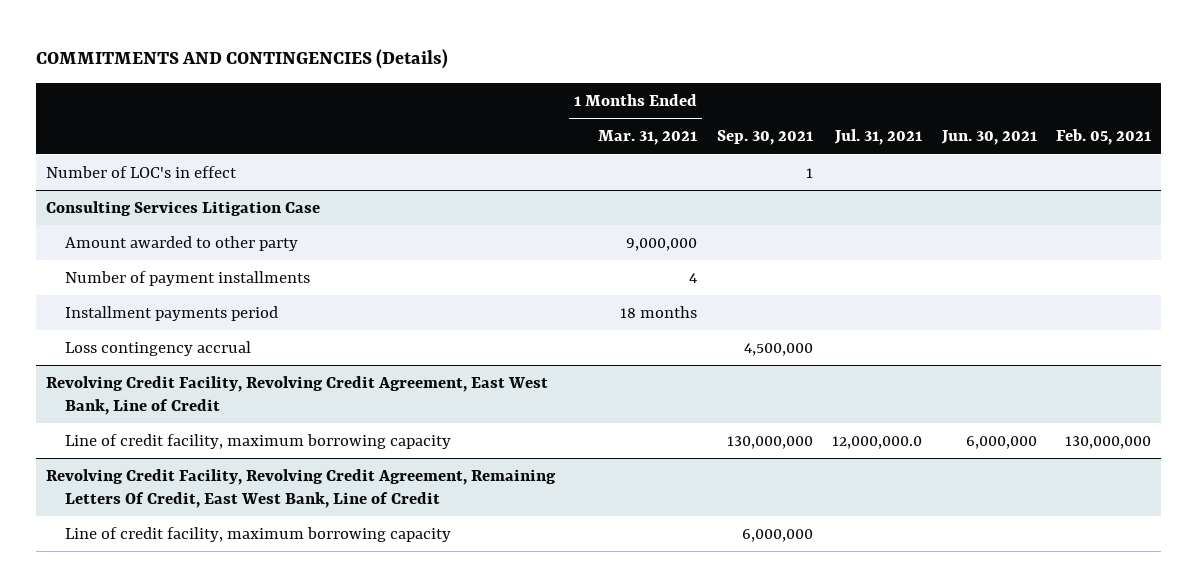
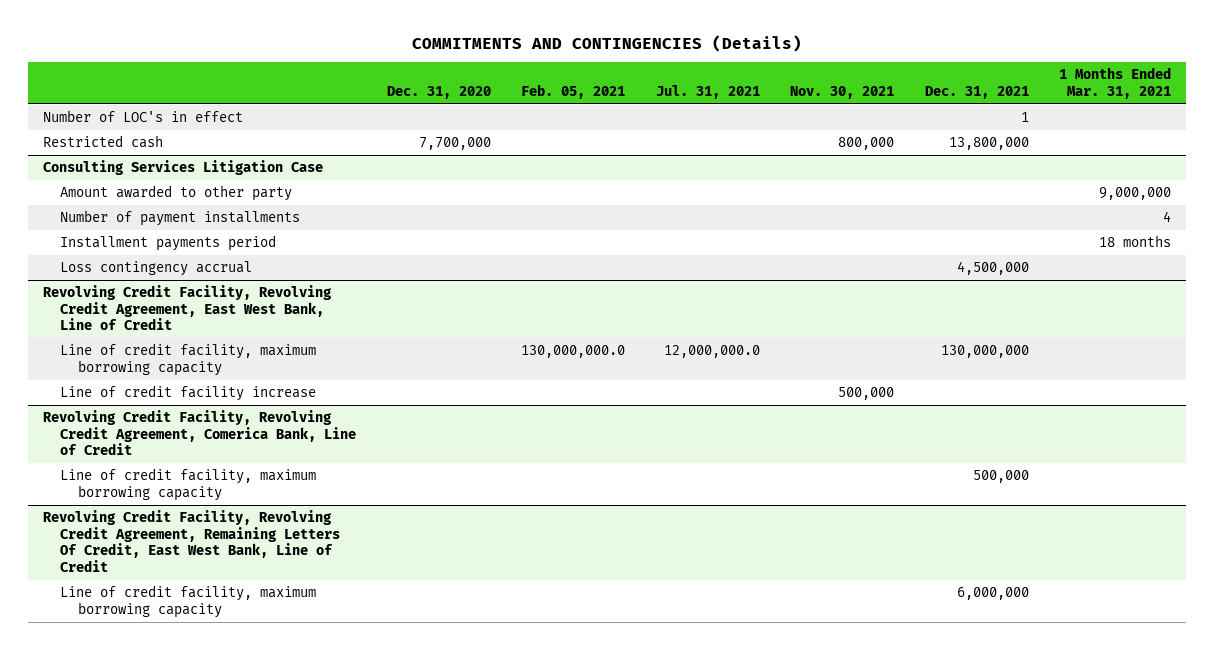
[716,130,813,146] Sep. 30, 2021 -> none
[940,130,1037,146] Jun. 30, 2021 -> none
none -> [386,85,491,99] Dec. 31, 2020
none -> [790,85,895,99] Nov. 30, 2021
none -> [924,85,1029,99] Dec. 31, 2021
none -> [42,135,163,149] Restricted cash
[1065,435,1152,449] 130,000,000 -> [521,345,626,359] 130,000,000.0
none -> [60,385,317,402] Line of credit facility increase
none -> [42,410,357,456] Revolving Credit Facility, Revolving Credit Agreement, Comerica Bank, Line of Credit
none -> [60,468,317,501] Line of credit facility, maximum borrowing capacity

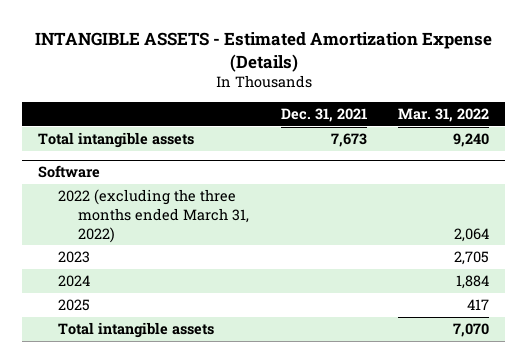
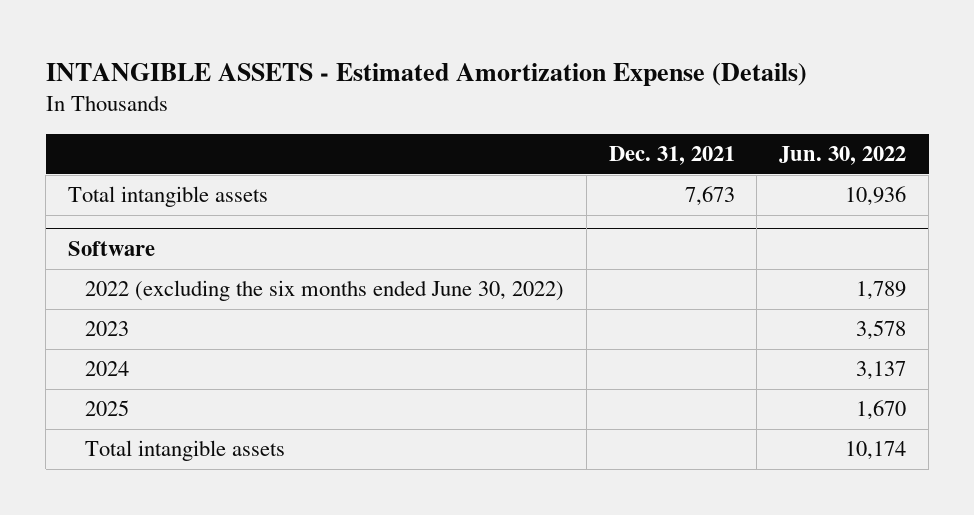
[398,108,490,123] Mar. 31, 2022 -> none
none -> [779,146,907,166] Jun. 30, 2022
[58,189,250,243] 2022 (excluding the three months ended March 31, 2022) -> [84,280,564,302] 2022 (excluding the six months ended June 30, 2022)

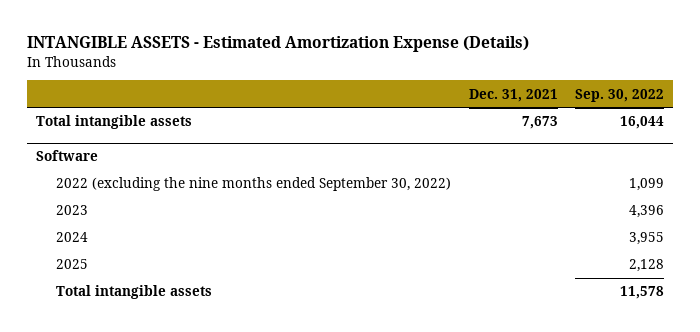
[779,146,907,166] Jun. 30, 2022 -> none
none -> [575,88,665,102] Sep. 30, 2022
[84,280,564,302] 2022 (excluding the six months ended June 30, 2022) -> [56,177,452,192] 2022 (excluding the nine months ended September 30, 2022)

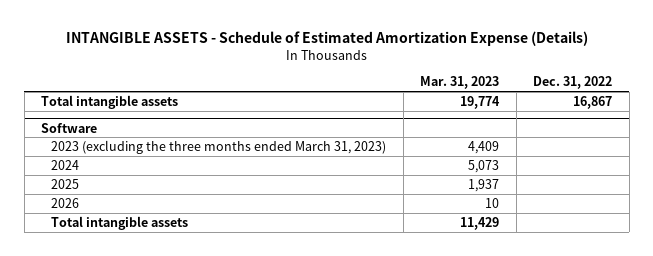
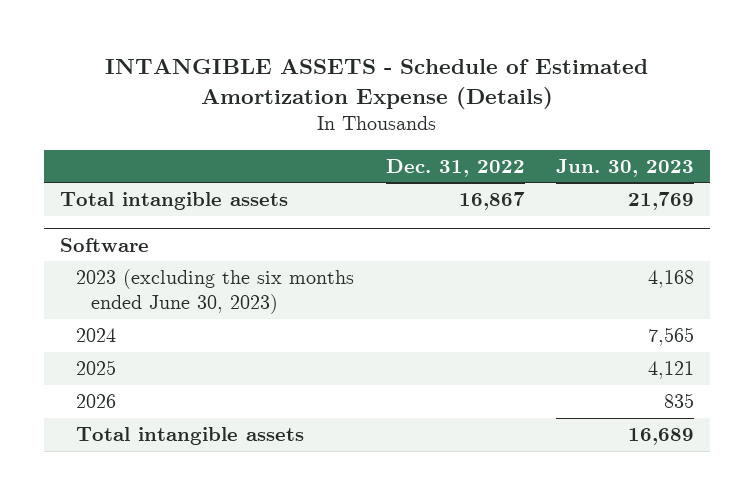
[420,76,500,90] Mar. 31, 2023 -> none
none -> [556,158,695,177] Jun. 30, 2023
[50,139,386,154] 2023 (excluding the three months ended March 31, 2023) -> [75,269,354,315] 2023 (excluding the six months ended June 30, 2023)

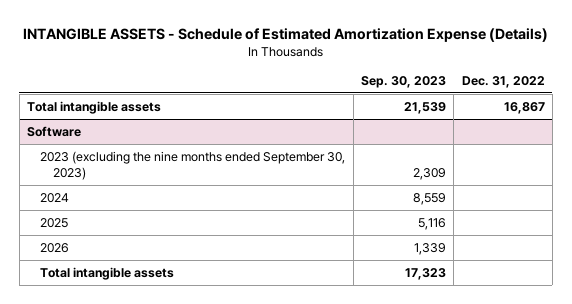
[556,158,695,177] Jun. 30, 2023 -> none
none -> [360,75,446,88] Sep. 30, 2023
[75,269,354,315] 2023 (excluding the six months ended June 30, 2023) -> [40,150,346,180] 2023 (excluding the nine months ended September 30, 2023)

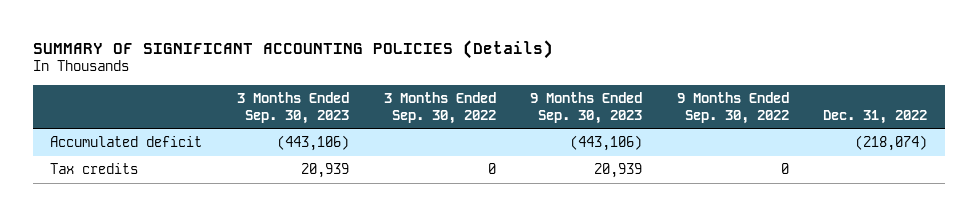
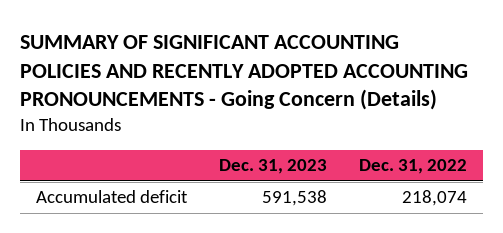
[32,39,553,59] SUMMARY OF SIGNIFICANT ACCOUNTING POLICIES (Details) -> [20,34,469,111] SUMMARY OF SIGNIFICANT ACCOUNTING POLICIES AND RECENTLY ADOPTED ACCOUNTING PRONOUNCEMENTS - Going Concern (Details)
[236,91,349,124] 3 Months Ended Sep. 30, 2023 -> none
[383,91,496,124] 3 Months Ended Sep. 30, 2022 -> none
[530,91,643,124] 9 Months Ended Sep. 30, 2023 -> none
[676,91,789,124] 9 Months Ended Sep. 30, 2022 -> none
none -> [219,159,328,175] Dec. 31, 2023
[50,163,139,175] Tax credits -> none
[855,135,928,152] (218,074) -> [402,190,468,207] 218,074

